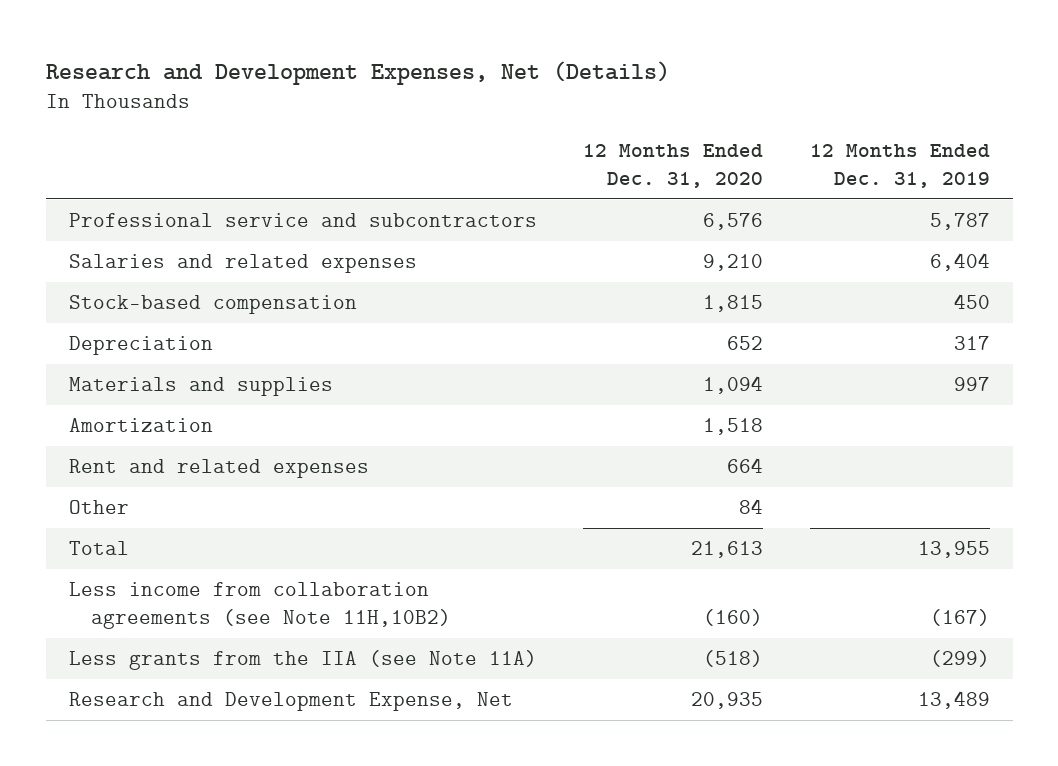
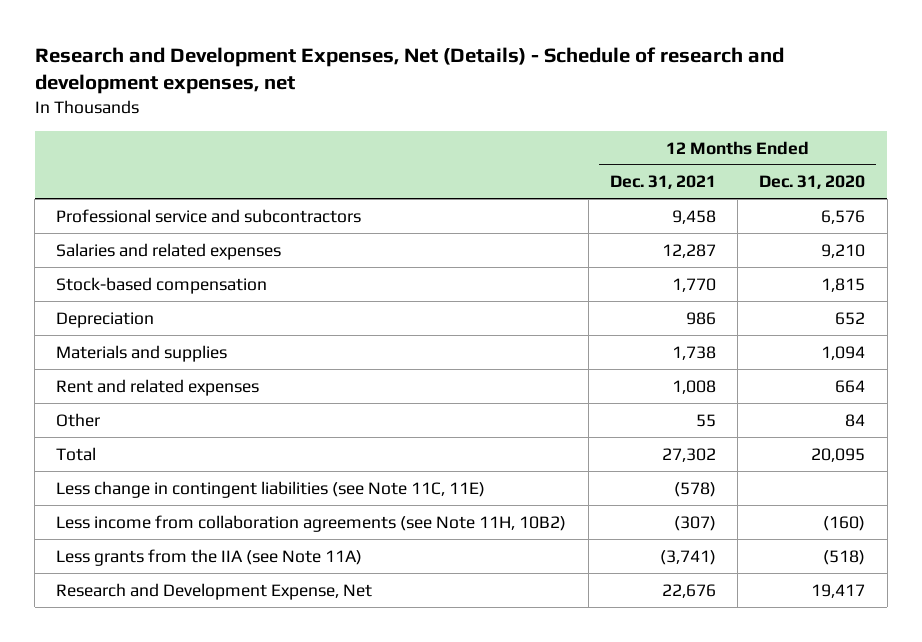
[45,61,670,86] Research and Development Expenses, Net (Details) -> [34,47,784,95] Research and Development Expenses, Net (Details) - Schedule of research and development expenses, net
[809,144,990,188] 12 Months Ended Dec. 31, 2019 -> none
none -> [609,175,716,190] Dec. 31, 2021
[68,418,213,433] Amortization -> none
[691,541,764,559] 21,613 -> [811,447,866,462] 20,095
none -> [56,480,486,498] Less change in contingent liabilities (see Note 11C, 11E)
[68,582,452,629] Less income from collaboration agreements (see Note 11H,10B2) -> [56,514,567,532] Less income from collaboration agreements (see Note 11H, 10B2)
[691,692,764,710] 20,935 -> [811,583,866,598] 19,417

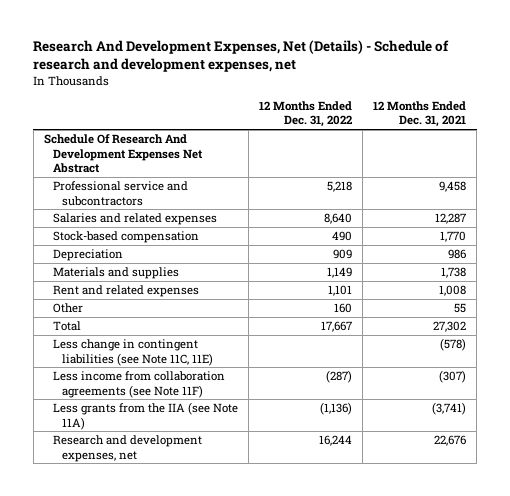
[34,47,784,95] Research and Development Expenses, Net (Details) - Schedule of research and development expenses, net -> [33,40,450,73] Research And Development Expenses, Net (Details) - Schedule of research and development expenses, net
[759,175,866,190] Dec. 31, 2020 -> none
none -> [258,100,352,128] 12 Months Ended Dec. 31, 2022
none -> [43,134,203,173] Schedule Of Research And Development Expenses Net Abstract
[56,514,567,532] Less income from collaboration agreements (see Note 11H, 10B2) -> [52,371,225,398] Less income from collaboration agreements (see Note 11F)
[56,582,373,600] Research and Development Expense, Net -> [52,435,202,462] Research and development expenses, net

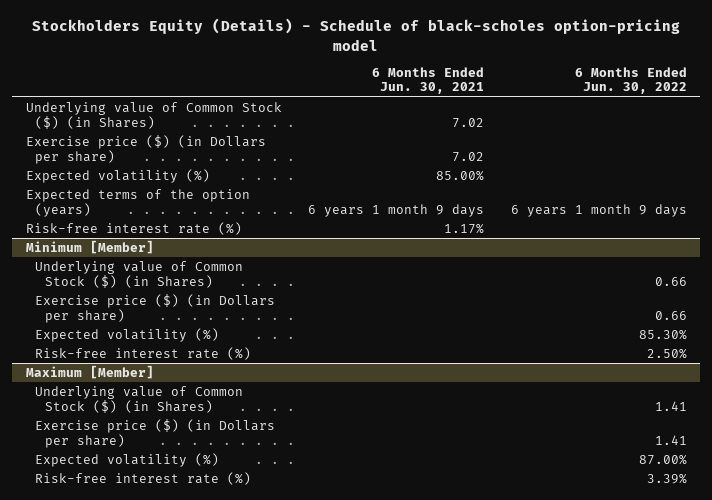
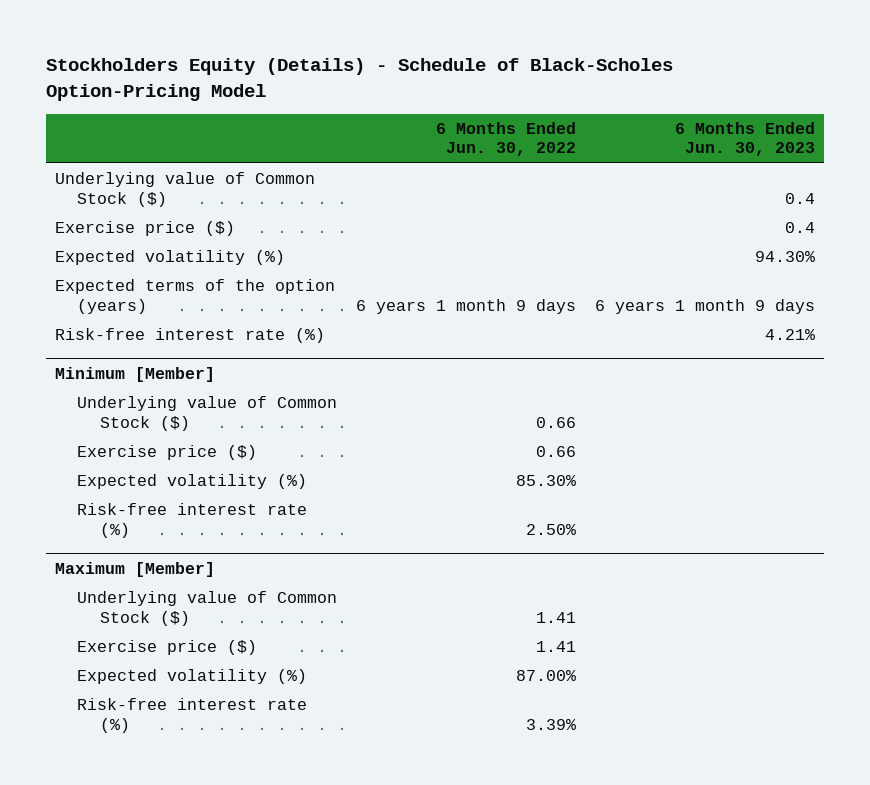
[32,18,681,51] Stockholders Equity (Details) - Schedule of black-scholes option-pricing model -> [45,58,673,102] Stockholders Equity (Details) - Schedule of Black-Scholes Option-Pricing Model
[372,66,485,95] 6 Months Ended Jun. 30, 2021 -> none
none -> [674,121,815,157] 6 Months Ended Jun. 30, 2023
[25,102,282,129] Underlying value of Common Stock ($) (in Shares) -> [54,172,315,207] Underlying value of Common Stock ($)
[25,135,266,164] Exercise price ($) (in Dollars per share) -> [54,221,235,237] Exercise price ($)
[35,261,244,288] Underlying value of Common Stock ($) (in Shares) -> [77,396,338,431] Underlying value of Common Stock ($)
[35,294,276,323] Exercise price ($) (in Dollars per share) -> [77,445,258,461] Exercise price ($)
[35,386,244,413] Underlying value of Common Stock ($) (in Shares) -> [77,591,338,626] Underlying value of Common Stock ($)
[35,419,276,448] Exercise price ($) (in Dollars per share) -> [77,640,258,656] Exercise price ($)

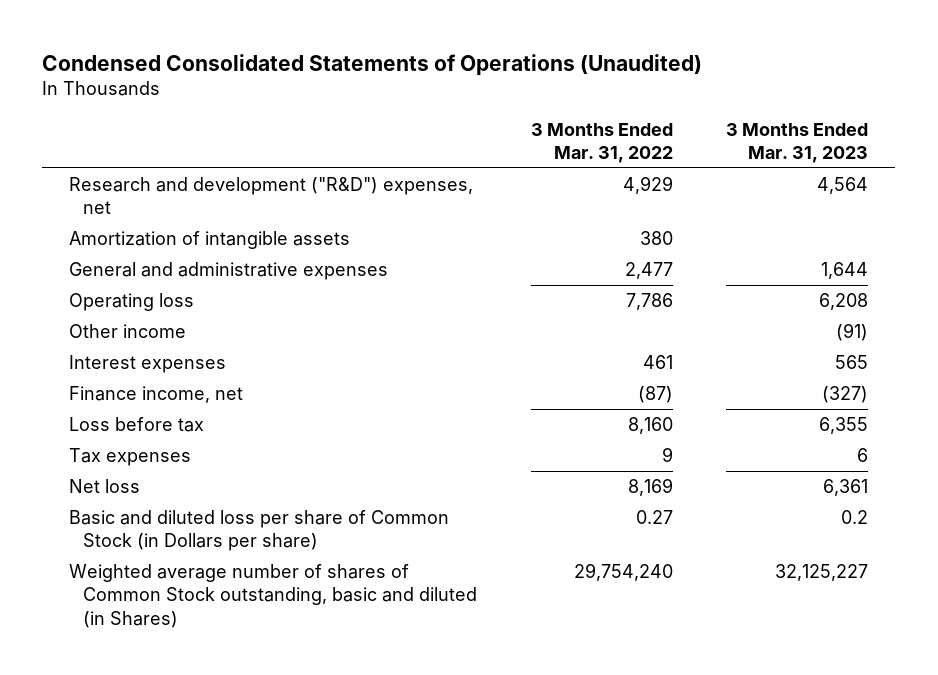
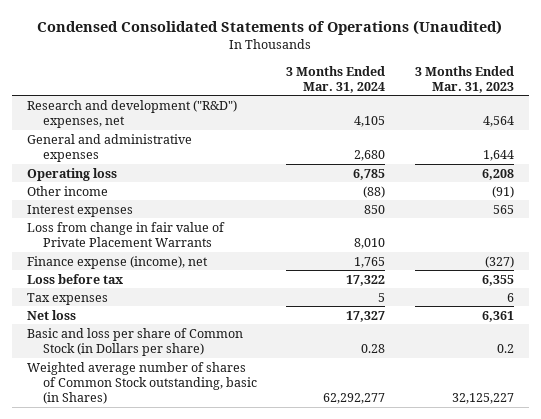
[530,122,673,163] 3 Months Ended Mar. 31, 2022 -> none
none -> [286,65,386,93] 3 Months Ended Mar. 31, 2024
[69,231,351,250] Amortization of intangible assets -> none
none -> [27,221,226,247] Loss from change in fair value of Private Placement Warrants
[69,386,244,404] Finance income, net -> [27,255,209,269] Finance expense (income), net
[69,510,450,552] Basic and diluted loss per share of Common Stock (in Dollars per share) -> [27,327,244,356] Basic and loss per share of Common Stock (in Dollars per share)
[69,564,478,628] Weighted average number of shares of Common Stock outstanding, basic and diluted (in Shares) -> [27,361,258,405] Weighted average number of shares of Common Stock outstanding, basic (in Shares)

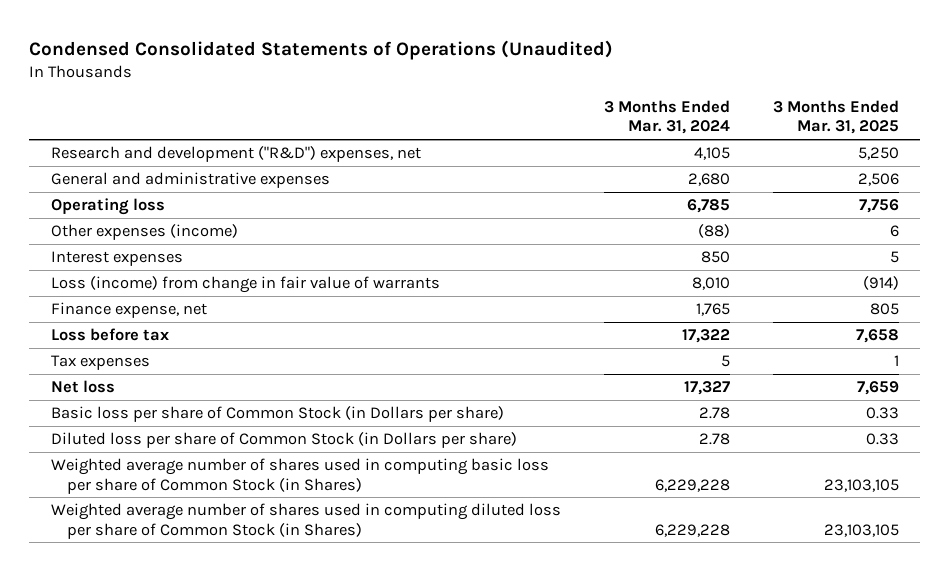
[414,65,514,93] 3 Months Ended Mar. 31, 2023 -> none
none -> [772,99,899,135] 3 Months Ended Mar. 31, 2025
[27,185,109,196] Other income -> [50,224,238,241] Other expenses (income)
[27,221,226,247] Loss from change in fair value of Private Placement Warrants -> [50,276,440,294] Loss (income) from change in fair value of warrants
[27,255,209,269] Finance expense (income), net -> [50,302,207,319] Finance expense, net
[27,327,244,356] Basic and loss per share of Common Stock (in Dollars per share) -> [50,406,504,423] Basic loss per share of Common Stock (in Dollars per share)
[361,343,386,353] 0.28 -> [698,407,730,420] 2.78
none -> [50,432,517,449] Diluted loss per share of Common Stock (in Dollars per share)
[27,361,258,405] Weighted average number of shares of Common Stock outstanding, basic (in Shares) -> [50,458,549,494] Weighted average number of shares used in computing basic loss per share of Common Stock (in Shares)
[323,393,386,405] 62,292,277 -> [654,478,730,492] 6,229,228
none -> [50,503,561,539] Weighted average number of shares used in computing diluted loss per share of Common Stock (in Shares)

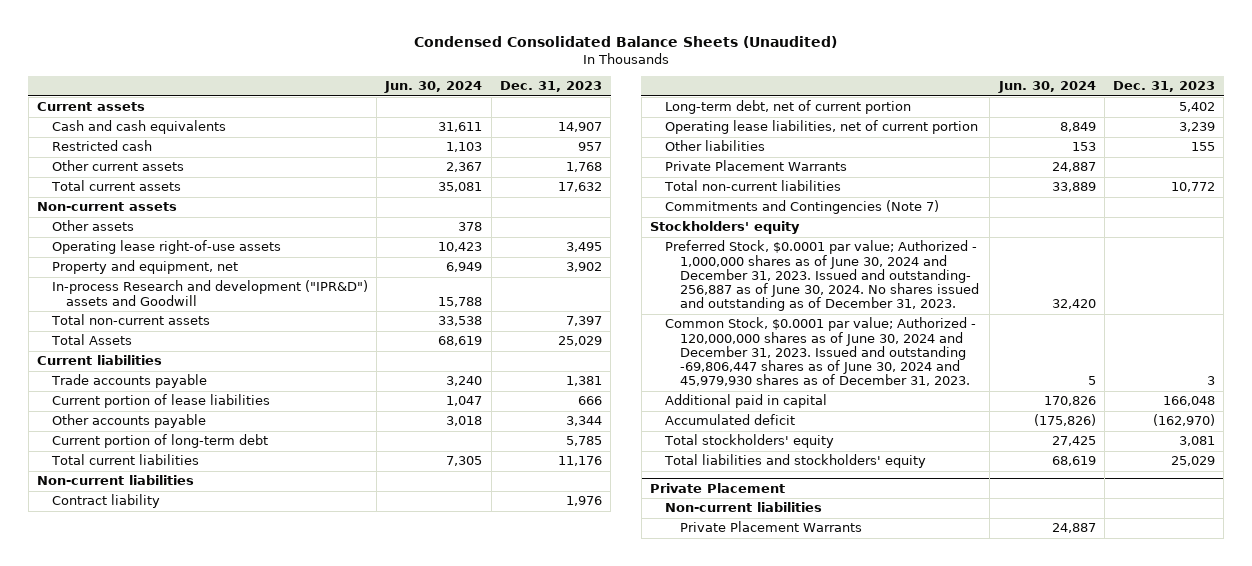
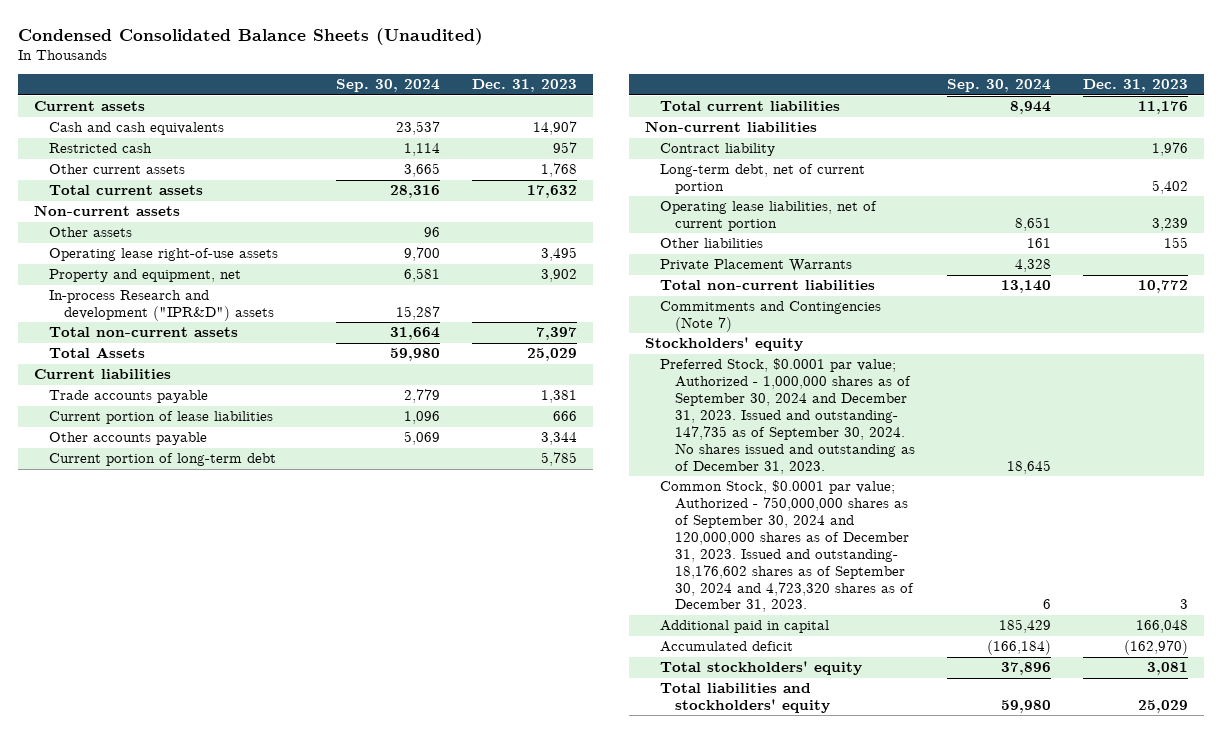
[384,81,483,94] Jun. 30, 2024 -> none
none -> [336,79,441,93] Sep. 30, 2024
[51,280,368,306] In-process Research and development ("IPR&D") assets and Goodwill -> [49,290,275,322] In-process Research and development ("IPR&D") assets
[664,240,979,312] Preferred Stock, $0.0001 par value; Authorized - 1,000,000 shares as of June 30, 2024 and December 31, 2023. Issued and outstanding- 256,887 as of June 30, 2024. No shares issued and outstanding as of December 31, 2023. -> [659,358,915,474] Preferred Stock, $0.0001 par value; Authorized - 1,000,000 shares as of September 30, 2024 and December 31, 2023. Issued and outstanding- 147,735 as of September 30, 2024. No shares issued and outstanding as of December 31, 2023.
[664,317,976,387] Common Stock, $0.0001 par value; Authorized - 120,000,000 shares as of June 30, 2024 and December 31, 2023. Issued and outstanding -69,806,447 shares as of June 30, 2024 and 45,979,930 shares as of December 31, 2023. -> [659,480,914,613] Common Stock, $0.0001 par value; Authorized - 750,000,000 shares as of September 30, 2024 and 120,000,000 shares as of December 31, 2023. Issued and outstanding- 18,176,602 shares as of September 30, 2024 and 4,723,320 shares as of December 31, 2023.
[650,482,786,493] Private Placement -> none
[664,502,822,513] Non-current liabilities -> none
[679,521,862,533] Private Placement Warrants -> none

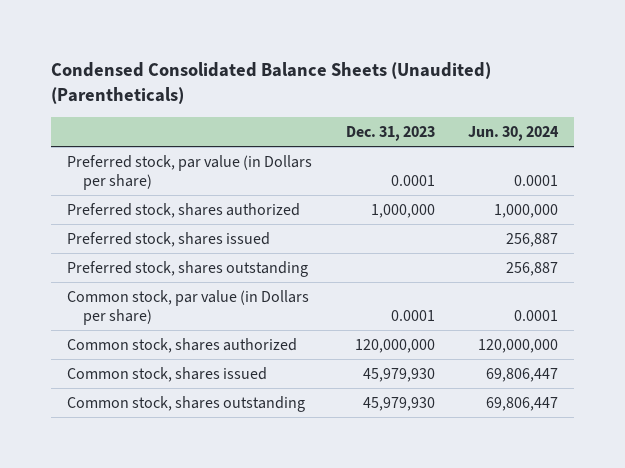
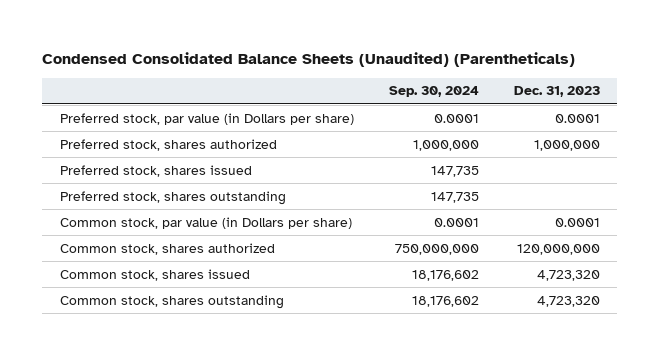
[467,126,559,142] Jun. 30, 2024 -> none
none -> [388,86,479,98] Sep. 30, 2024
[362,367,435,382] 45,979,930 -> [536,269,600,281] 4,723,320
[362,396,435,411] 45,979,930 -> [536,295,600,307] 4,723,320

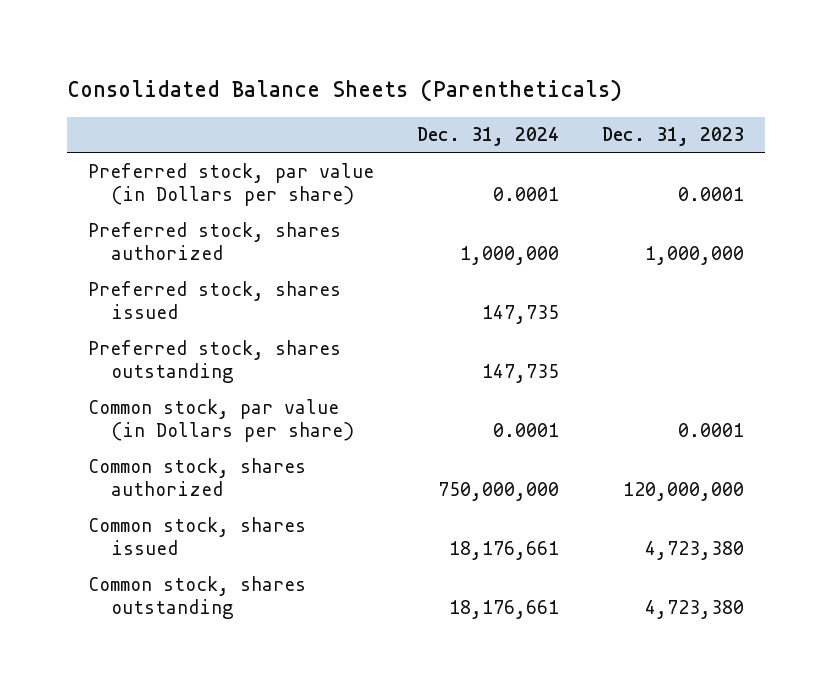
[42,51,576,67] Condensed Consolidated Balance Sheets (Unaudited) (Parentheticals) -> [67,79,623,103] Consolidated Balance Sheets (Parentheticals)
[388,86,479,98] Sep. 30, 2024 -> none
none -> [417,127,560,147] Dec. 31, 2024
[536,269,600,281] 4,723,320 -> [644,540,744,560] 4,723,380
[536,295,600,307] 4,723,320 -> [644,599,744,619] 4,723,380

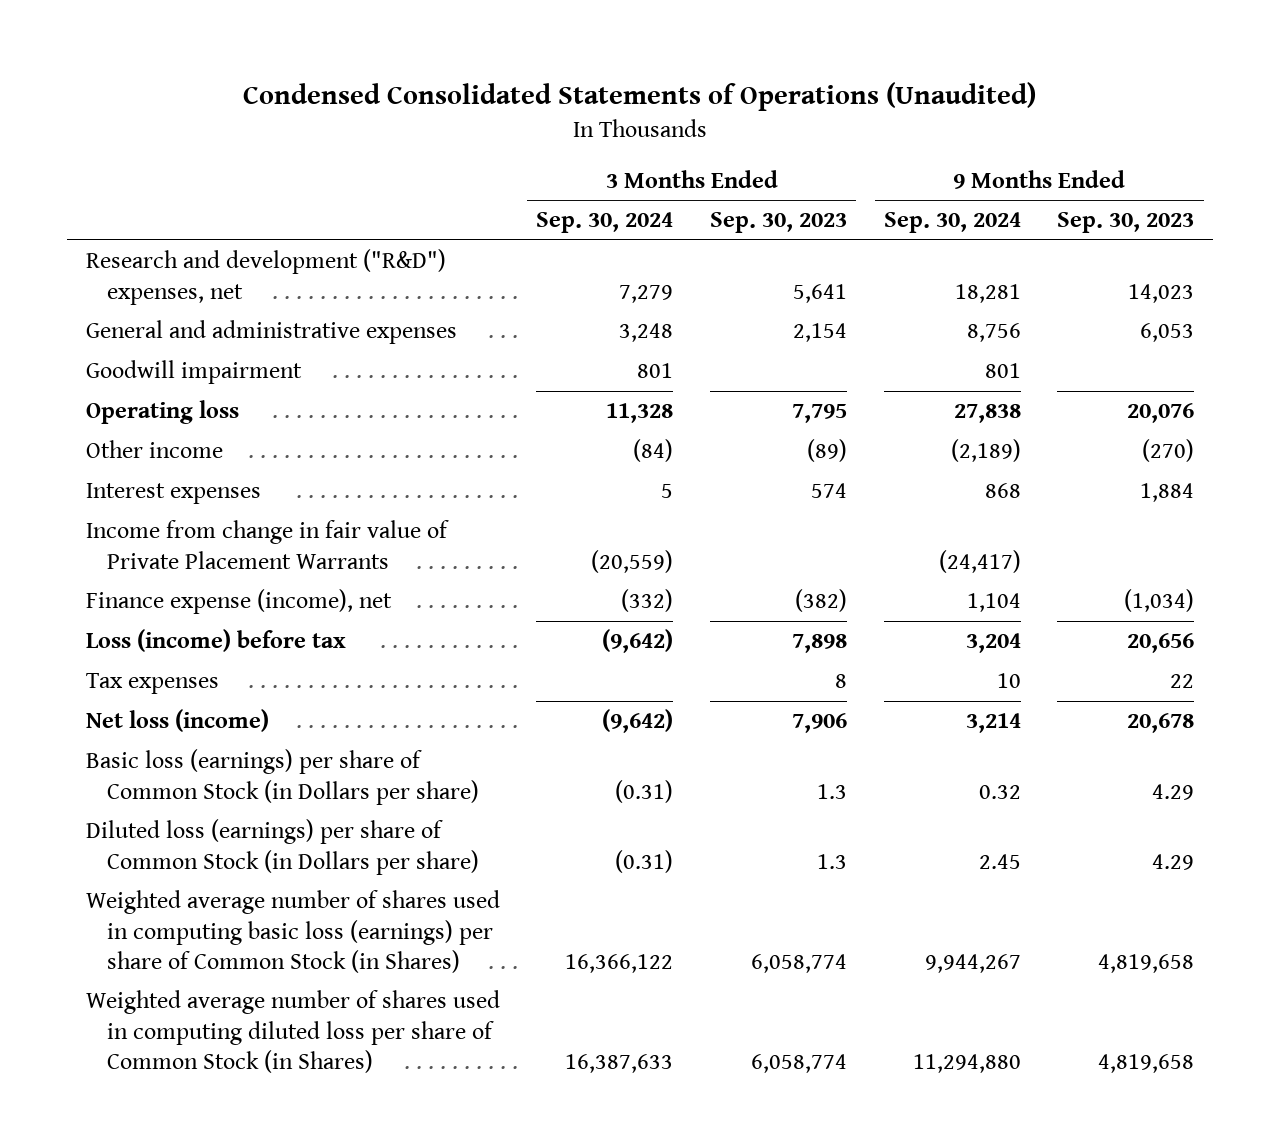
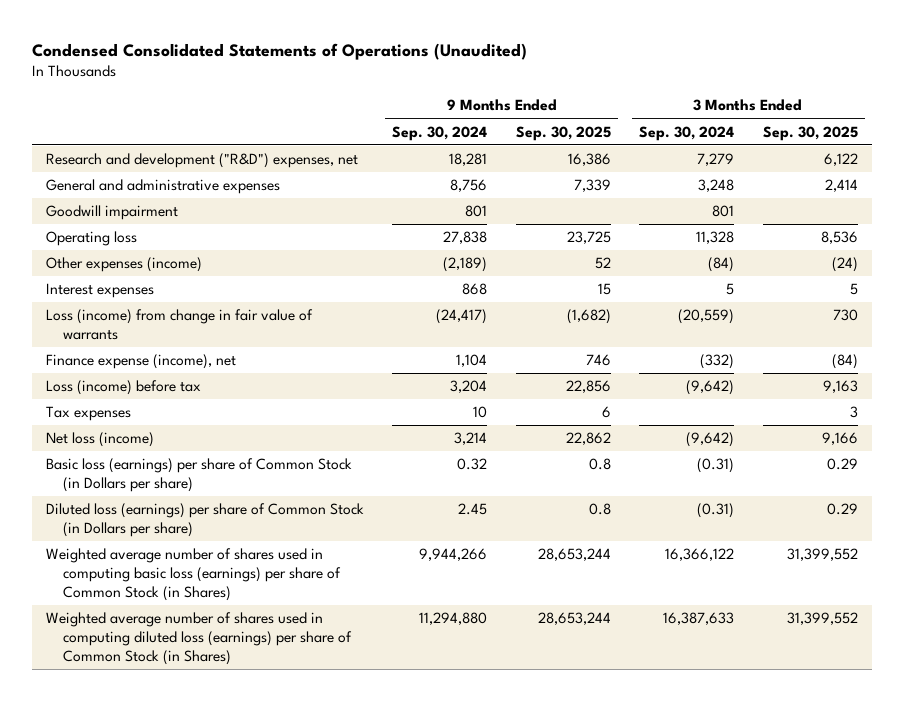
[710,212,848,234] Sep. 30, 2023 -> none
[1057,212,1195,234] Sep. 30, 2023 -> none
none -> [515,125,611,141] Sep. 30, 2025
none -> [762,125,858,141] Sep. 30, 2025
[85,440,223,459] Other income -> [45,257,202,273] Other expenses (income)
[85,520,449,569] Income from change in fair value of Private Placement Warrants -> [45,309,313,341] Loss (income) from change in fair value of warrants
[924,953,1021,973] 9,944,267 -> [419,548,488,562] 9,944,266
[85,990,500,1073] Weighted average number of shares used in computing diluted loss per share of Common Stock (in Shares) -> [45,612,353,665] Weighted average number of shares used in computing diluted loss (earnings) per share of Common Stock (in Shares)

